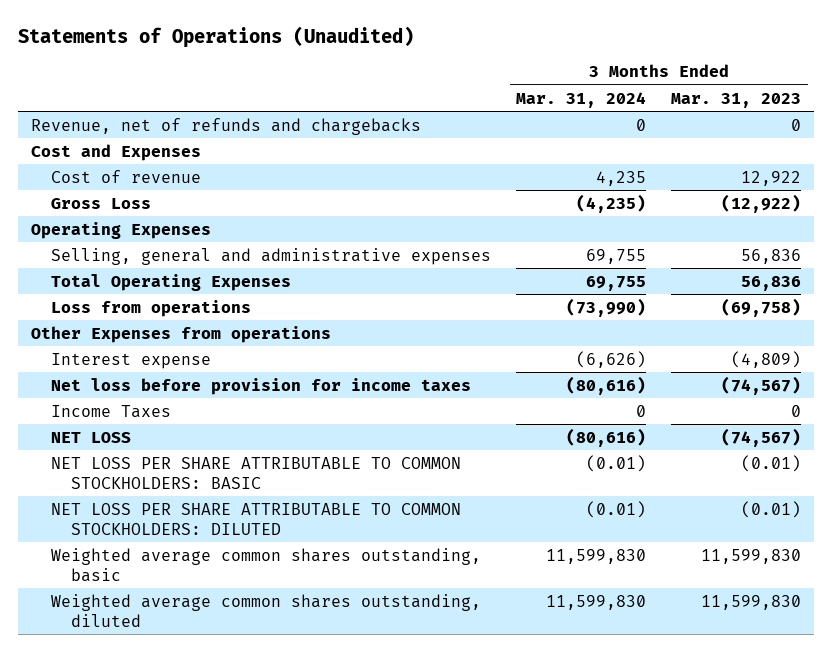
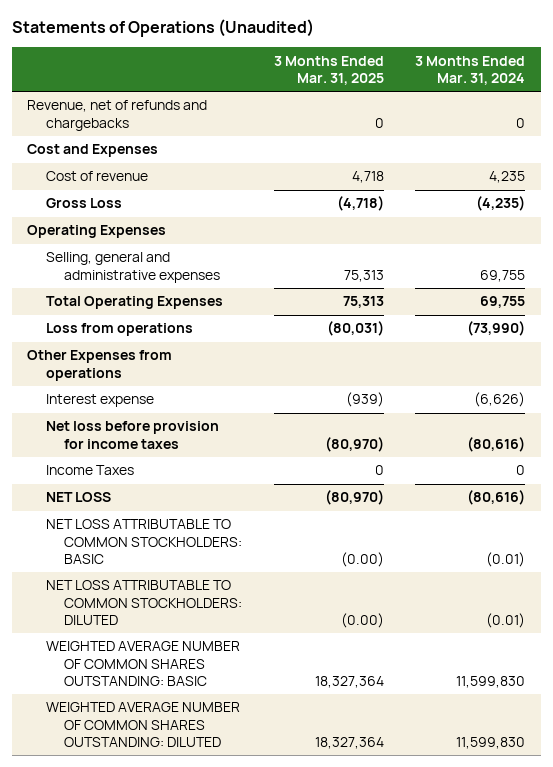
[671,92,802,108] Mar. 31, 2023 -> none
none -> [273,55,384,85] 3 Months Ended Mar. 31, 2025
[50,456,461,489] NET LOSS PER SHARE ATTRIBUTABLE TO COMMON STOCKHOLDERS: BASIC -> [45,519,243,564] NET LOSS ATTRIBUTABLE TO COMMON STOCKHOLDERS: BASIC
[50,502,461,535] NET LOSS PER SHARE ATTRIBUTABLE TO COMMON STOCKHOLDERS: DILUTED -> [45,580,243,625] NET LOSS ATTRIBUTABLE TO COMMON STOCKHOLDERS: DILUTED
[50,547,481,582] Weighted average common shares outstanding, basic -> [45,641,240,686] WEIGHTED AVERAGE NUMBER OF COMMON SHARES OUTSTANDING: BASIC
[50,593,481,627] Weighted average common shares outstanding, diluted -> [45,702,240,747] WEIGHTED AVERAGE NUMBER OF COMMON SHARES OUTSTANDING: DILUTED

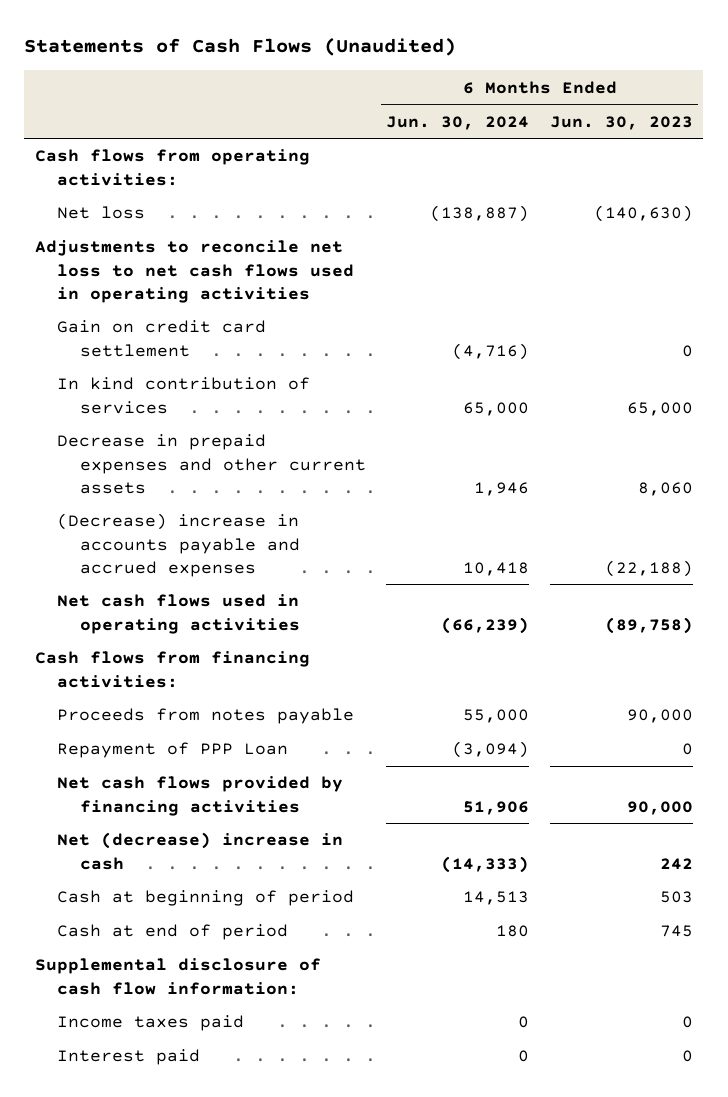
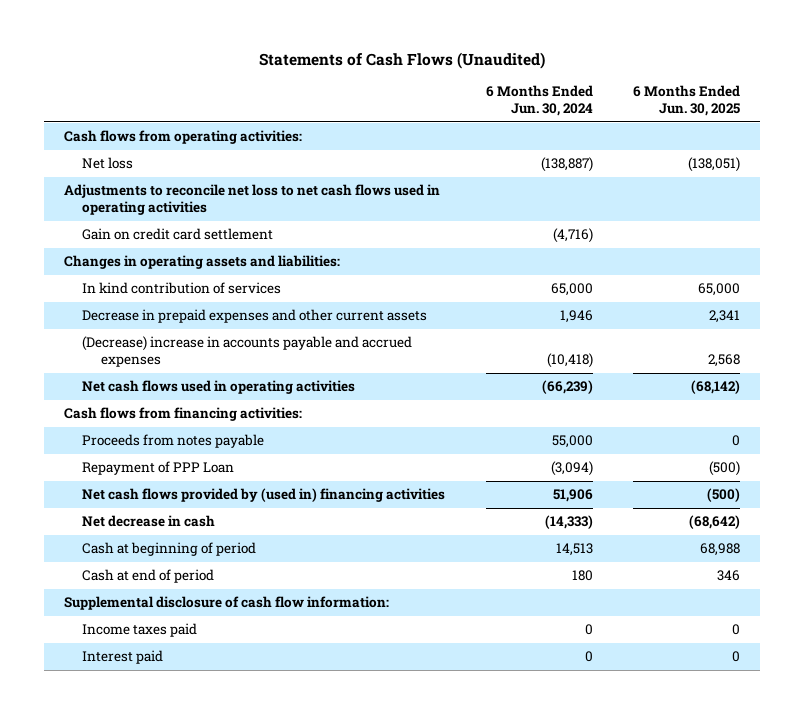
[550,115,694,130] Jun. 30, 2023 -> none
none -> [632,85,740,117] 6 Months Ended Jun. 30, 2025
none -> [63,255,340,270] Changes in operating assets and liabilities:
[463,561,530,576] 10,418 -> [546,353,593,369] (10,418)
[57,776,344,816] Net cash flows provided by financing activities -> [82,488,446,503] Net cash flows provided by (used in) financing activities
[57,832,344,870] Net (decrease) increase in cash -> [82,515,216,528] Net decrease in cash

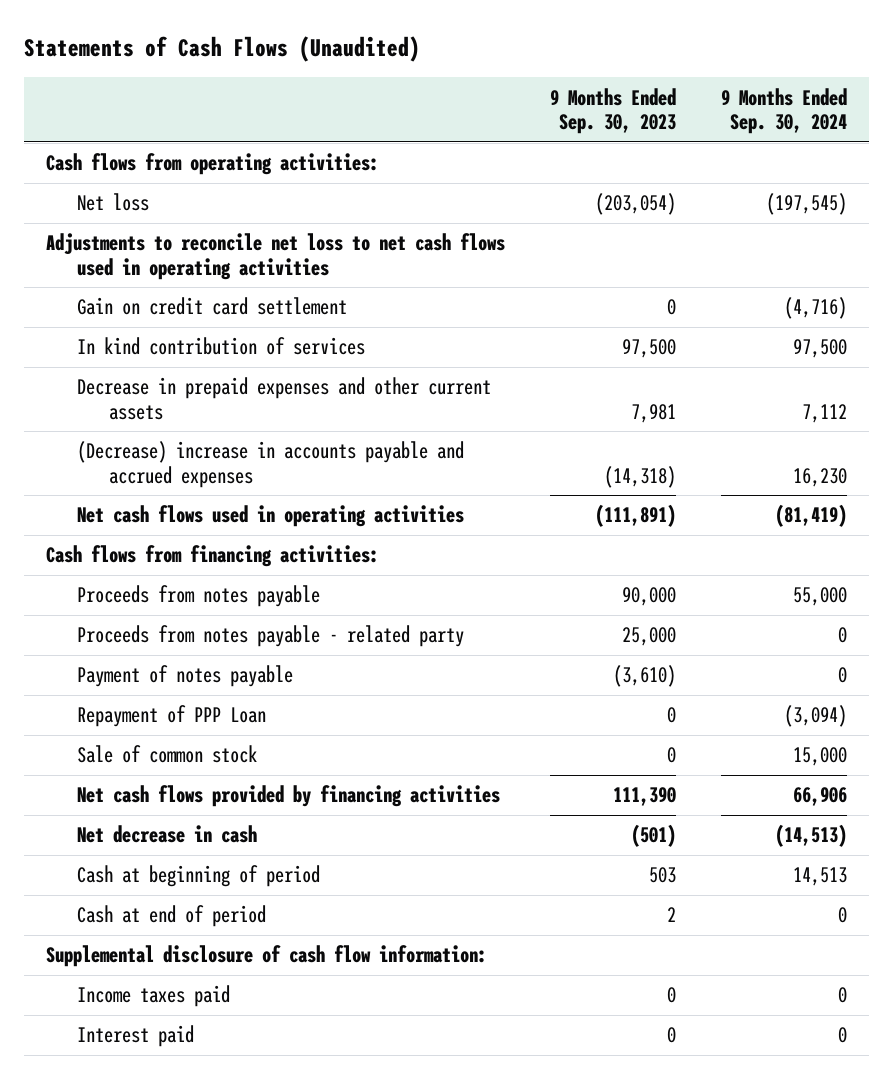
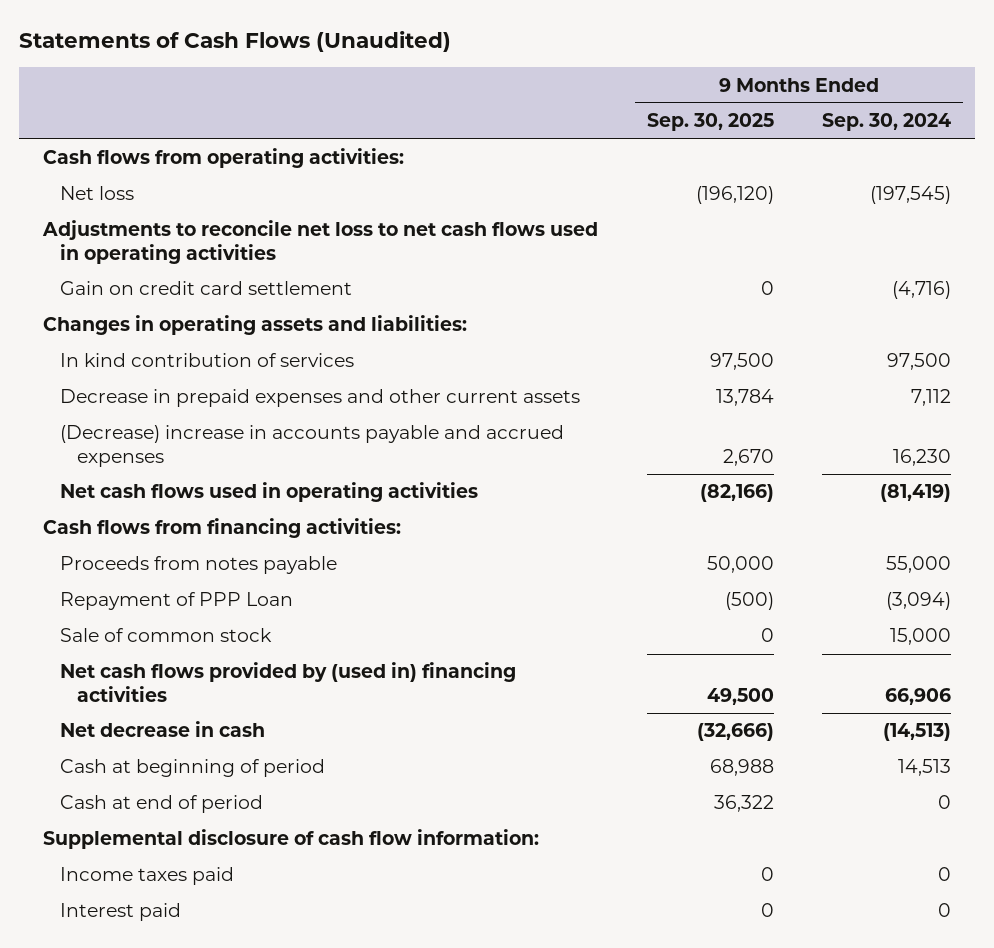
[549,87,676,135] 9 Months Ended Sep. 30, 2023 -> none
none -> [646,113,774,132] Sep. 30, 2025
none -> [43,315,468,336] Changes in operating assets and liabilities:
[77,625,465,648] Proceeds from notes payable - related party -> none
[77,665,294,688] Payment of notes payable -> none
[77,785,501,808] Net cash flows provided by financing activities -> [60,662,517,702] Net cash flows provided by (used in) financing activities

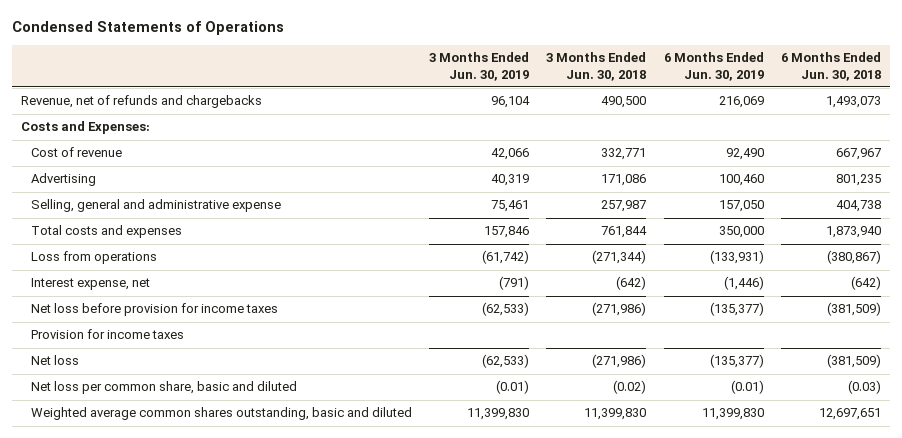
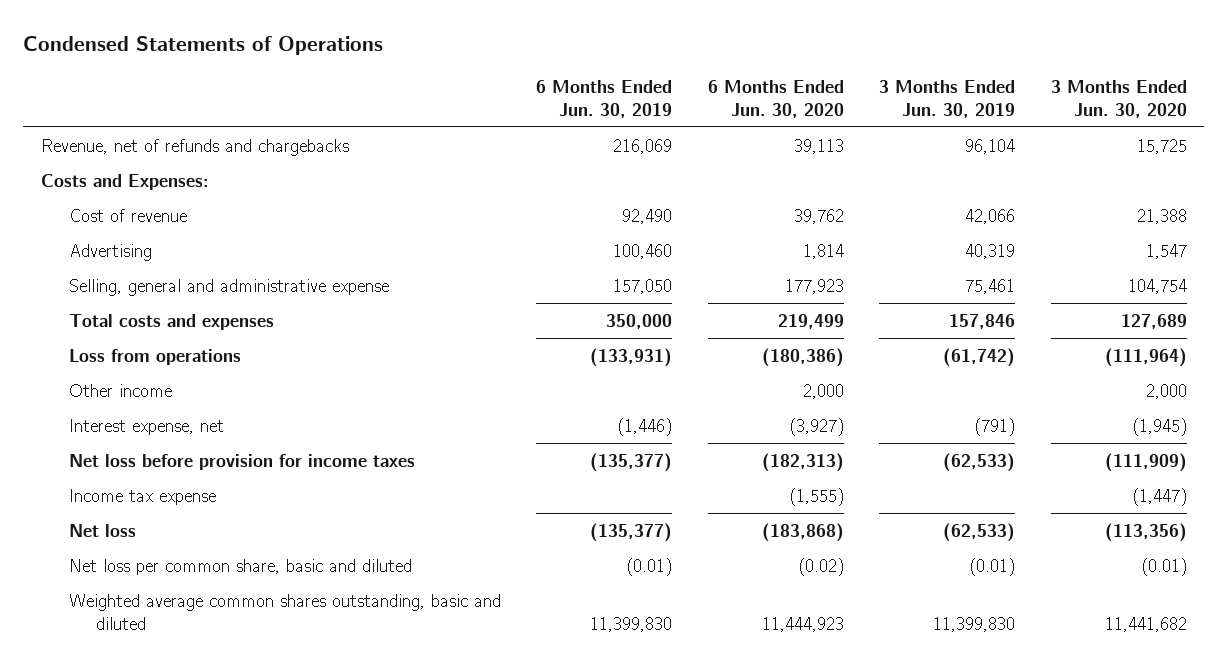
[546,52,647,81] 3 Months Ended Jun. 30, 2018 -> none
[781,52,882,81] 6 Months Ended Jun. 30, 2018 -> none
none -> [707,79,844,118] 6 Months Ended Jun. 30, 2020
none -> [1050,79,1187,118] 3 Months Ended Jun. 30, 2020
none -> [68,383,172,397] Other income
[30,329,184,340] Provision for income taxes -> [68,488,216,505] Income tax expense

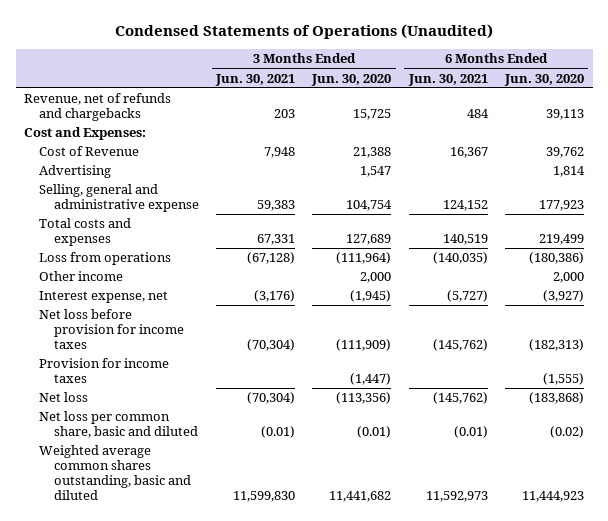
[23,36,384,56] Condensed Statements of Operations -> [115,23,494,39] Condensed Statements of Operations (Unaudited)
[536,79,673,118] 6 Months Ended Jun. 30, 2019 -> none
[879,79,1016,118] 3 Months Ended Jun. 30, 2019 -> none
none -> [214,73,295,86] Jun. 30, 2021
none -> [407,73,488,86] Jun. 30, 2021
[40,173,209,190] Costs and Expenses: -> [24,127,147,141] Cost and Expenses:
[68,208,187,222] Cost of revenue -> [38,146,139,157] Cost of Revenue
[68,488,216,505] Income tax expense -> [38,358,169,384] Provision for income taxes

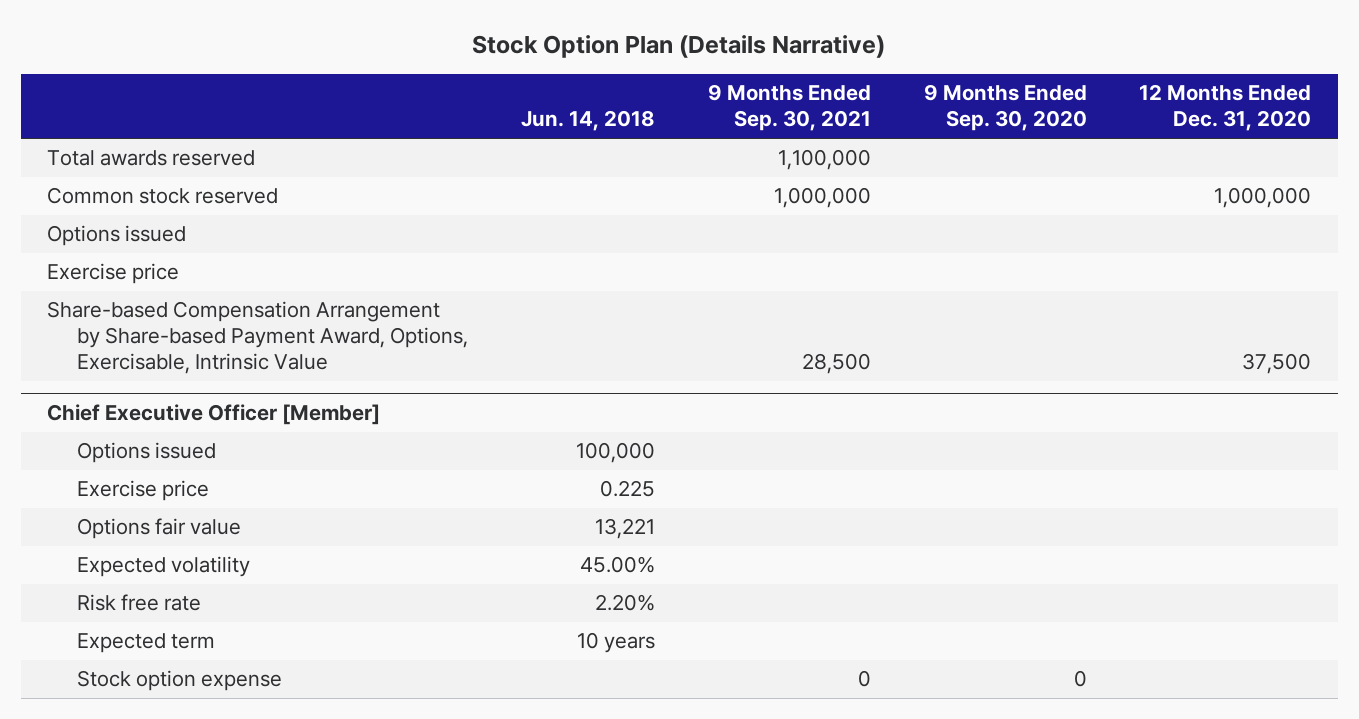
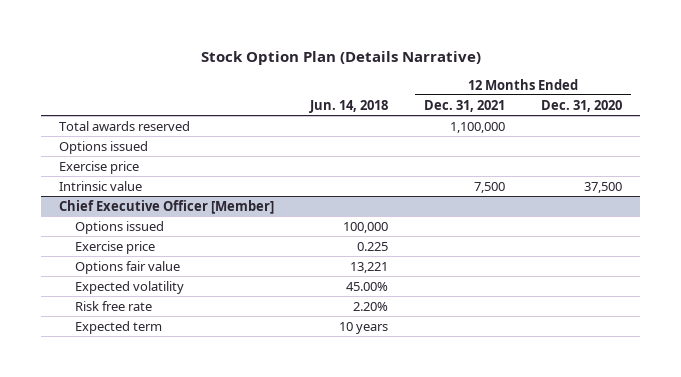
[707,84,871,132] 9 Months Ended Sep. 30, 2021 -> none
[923,84,1087,132] 9 Months Ended Sep. 30, 2020 -> none
none -> [424,99,506,112] Dec. 31, 2021
[47,187,279,205] Common stock reserved -> none
[47,301,469,375] Share-based Compensation Arrangement by Share-based Payment Award, Options, Exercisable, Intrinsic Value -> [59,180,143,191] Intrinsic value
[77,670,283,692] Stock option expense -> none

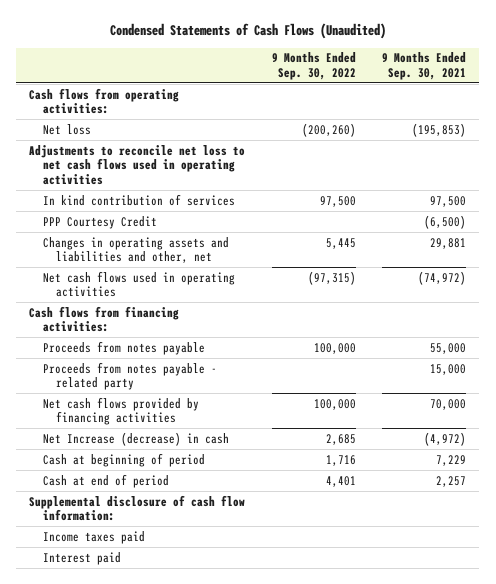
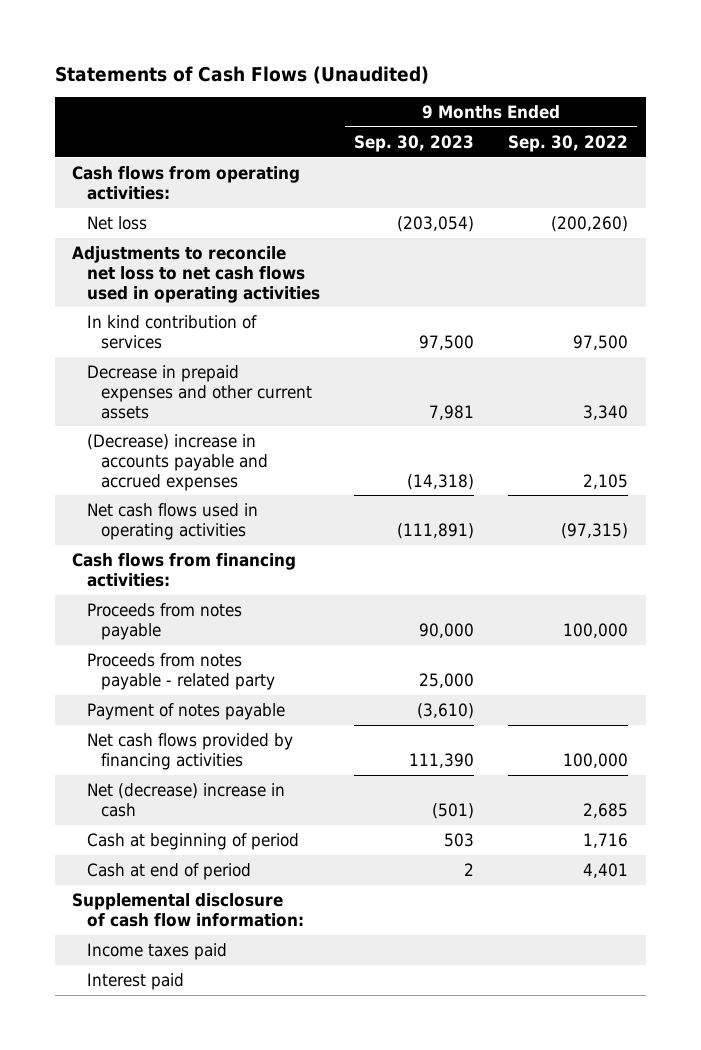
[109,23,386,40] Condensed Statements of Cash Flows (Unaudited) -> [55,65,430,84] Statements of Cash Flows (Unaudited)
[382,52,467,80] 9 Months Ended Sep. 30, 2021 -> none
none -> [354,134,475,152] Sep. 30, 2023
[42,215,157,229] PPP Courtesy Credit -> none
[42,236,229,264] Changes in operating assets and liabilities and other, net -> [86,364,313,419] Decrease in prepaid expenses and other current assets
[325,237,356,249] 5,445 -> [583,404,629,420] 3,340
none -> [86,433,269,491] (Decrease) increase in accounts payable and accrued expenses
none -> [86,702,285,720] Payment of notes payable
[42,431,229,446] Net Increase (decrease) in cash -> [86,782,285,817] Net (decrease) increase in cash

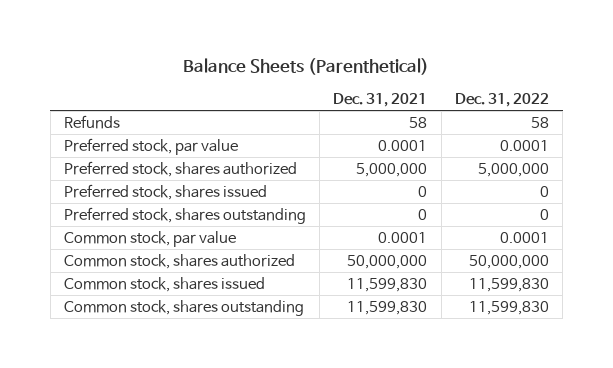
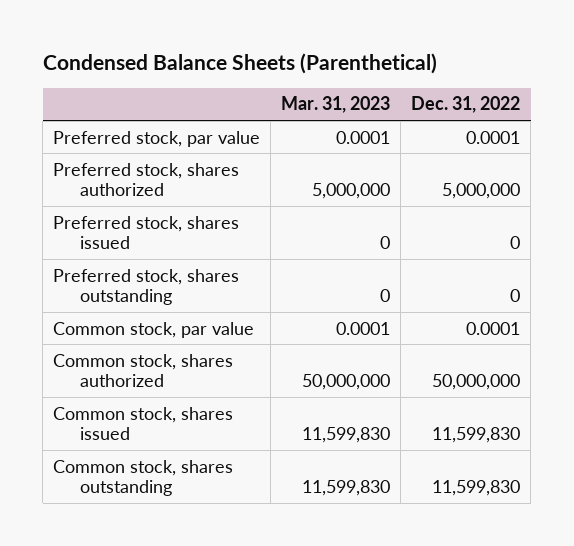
[183,58,430,76] Balance Sheets (Parenthetical) -> [42,53,437,75] Condensed Balance Sheets (Parenthetical)
[333,92,428,107] Dec. 31, 2021 -> none
none -> [281,96,391,114] Mar. 31, 2023
[63,114,120,129] Refunds -> none

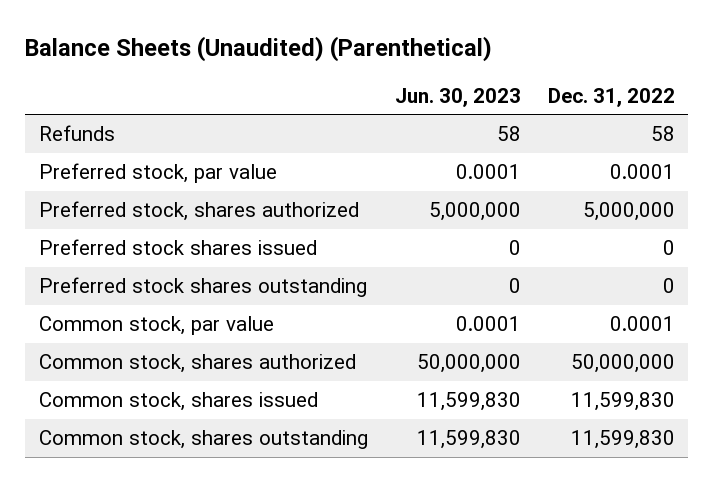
[42,53,437,75] Condensed Balance Sheets (Parenthetical) -> [24,36,492,63] Balance Sheets (Unaudited) (Parenthetical)
[281,96,391,114] Mar. 31, 2023 -> none
none -> [394,87,521,107] Jun. 30, 2023
none -> [38,124,115,141] Refunds
[53,215,240,250] Preferred stock, shares issued -> [38,238,317,255] Preferred stock shares issued
[53,268,240,306] Preferred stock, shares outstanding -> [38,276,367,297] Preferred stock shares outstanding

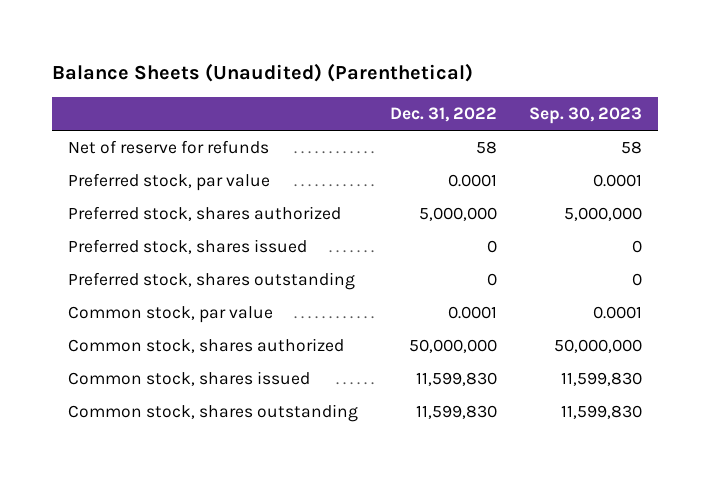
[394,87,521,107] Jun. 30, 2023 -> none
none -> [529,106,643,124] Sep. 30, 2023
[38,124,115,141] Refunds -> [68,140,270,155] Net of reserve for refunds
[38,238,317,255] Preferred stock shares issued -> [68,239,308,255] Preferred stock, shares issued
[38,276,367,297] Preferred stock shares outstanding -> [68,272,356,291] Preferred stock, shares outstanding

